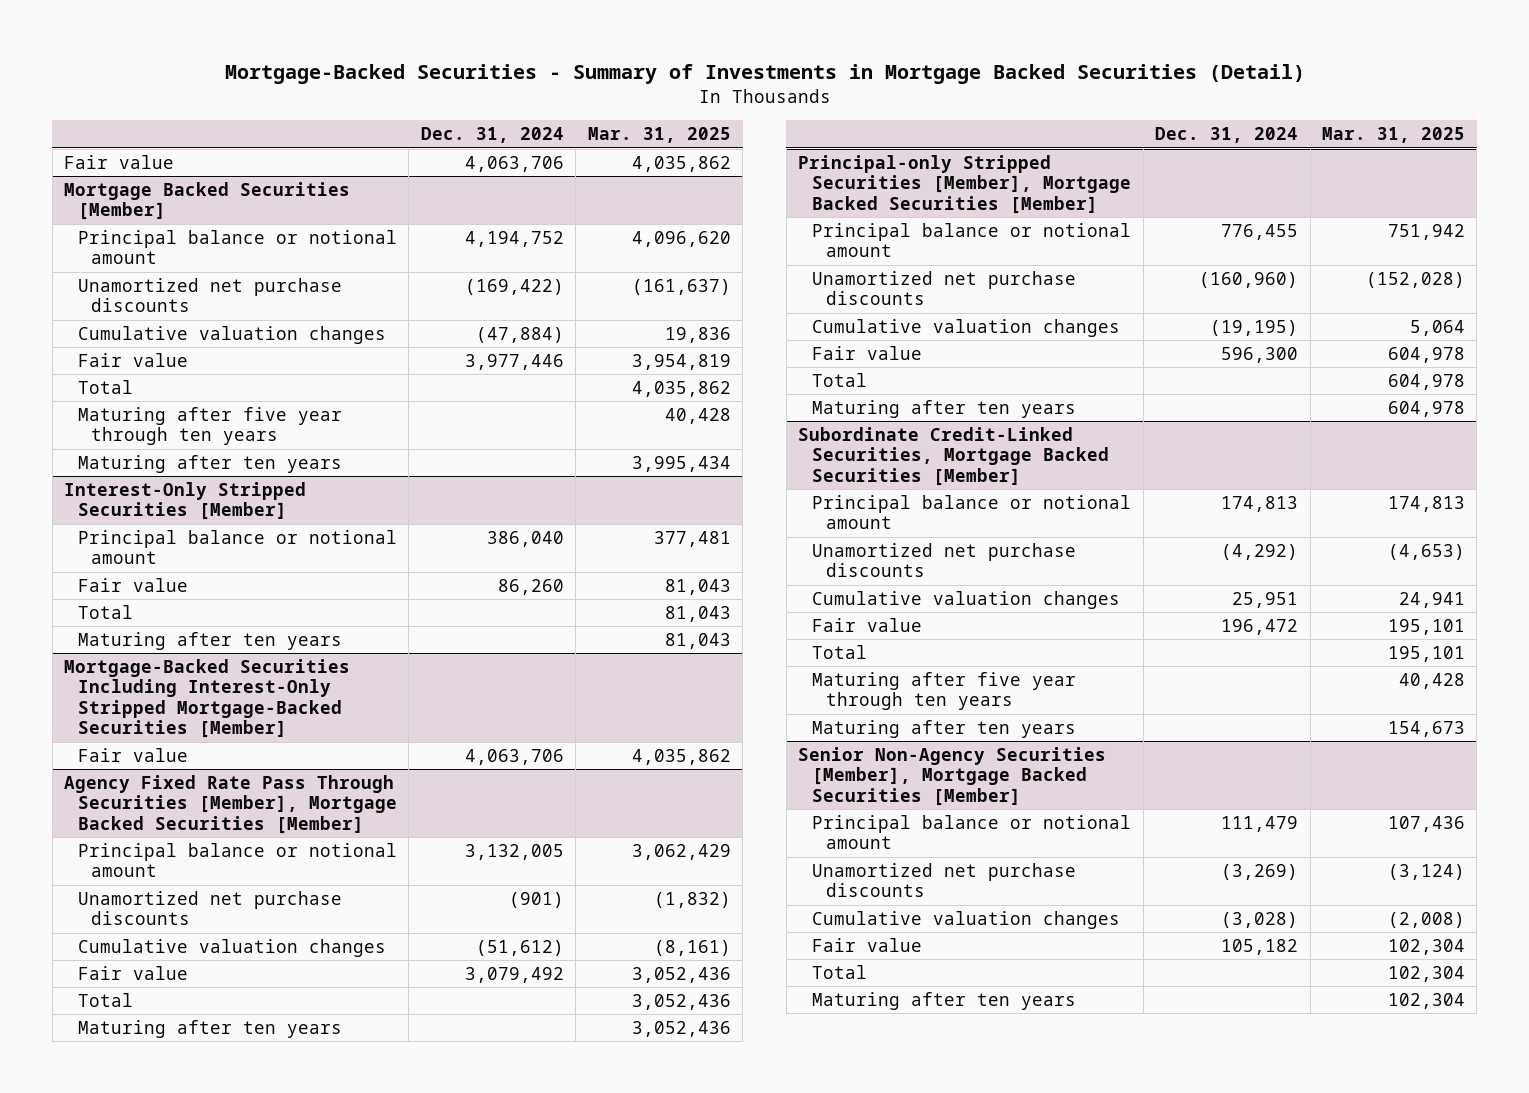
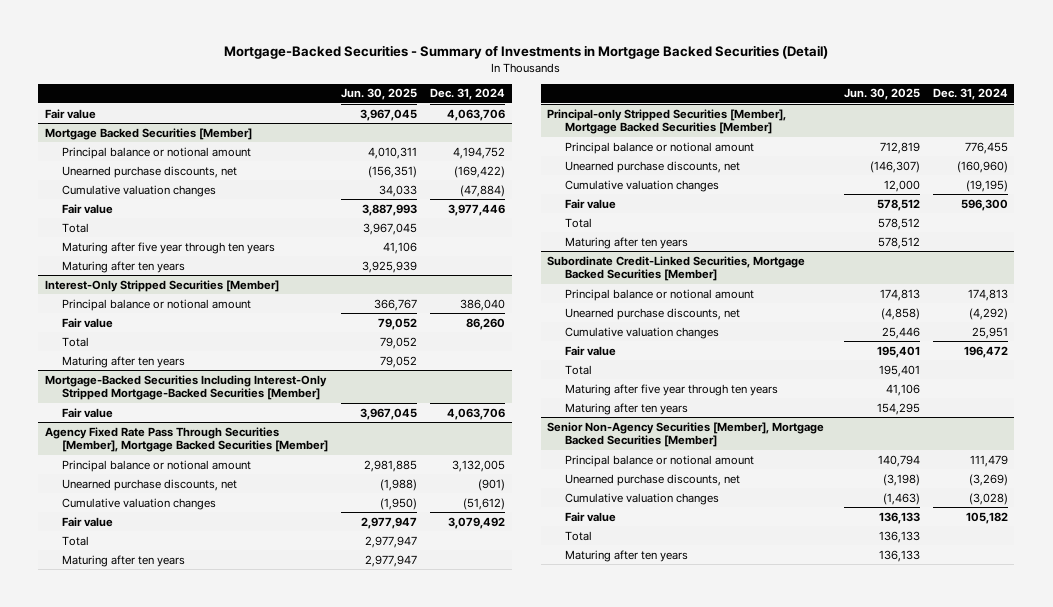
[587,127,731,144] Mar. 31, 2025 -> none
none -> [340,88,417,101] Jun. 30, 2025
[77,277,342,313] Unamortized net purchase discounts -> [61,165,237,178] Unearned purchase discounts, net
[77,890,342,926] Unamortized net purchase discounts -> [61,478,237,491] Unearned purchase discounts, net
[812,270,1077,306] Unamortized net purchase discounts -> [564,160,740,173] Unearned purchase discounts, net
[812,542,1077,578] Unamortized net purchase discounts -> [564,307,740,320] Unearned purchase discounts, net
[812,862,1077,898] Unamortized net purchase discounts -> [564,473,740,486] Unearned purchase discounts, net

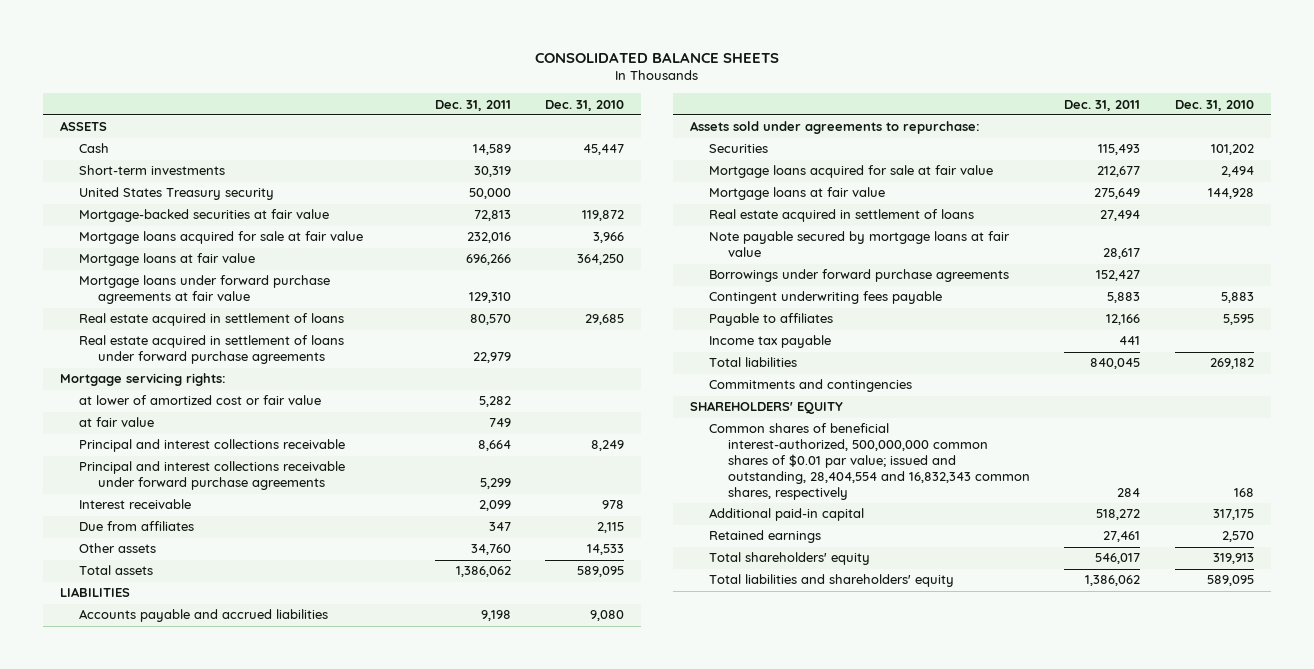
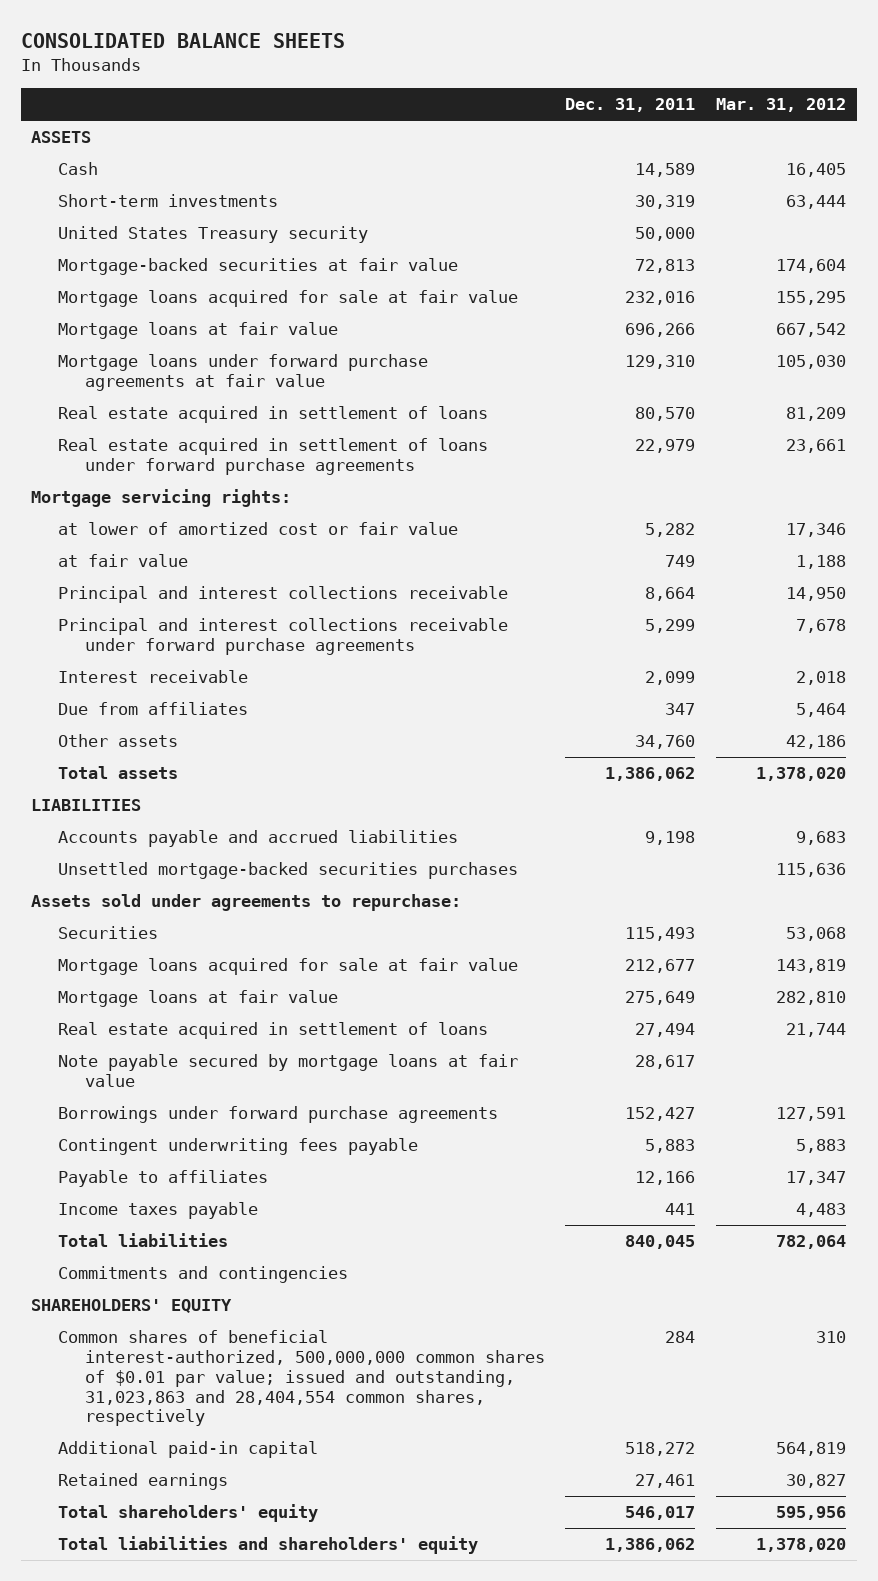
[544,99,624,111] Dec. 31, 2010 -> none
none -> [716,98,847,113] Mar. 31, 2012
none -> [58,862,519,880] Unsettled mortgage-backed securities purchases
[709,335,832,349] Income tax payable -> [58,1202,259,1220] Income taxes payable
[709,423,1031,500] Common shares of beneficial interest-authorized, 500,000,000 common shares of $0.01 par value; issued and outstanding, 28,404,554 and 16,832,343 common shares, respectively -> [58,1330,545,1427] Common shares of beneficial interest-authorized, 500,000,000 common shares of $0.01 par value; issued and outstanding, 31,023,863 and 28,404,554 common shares, respectively

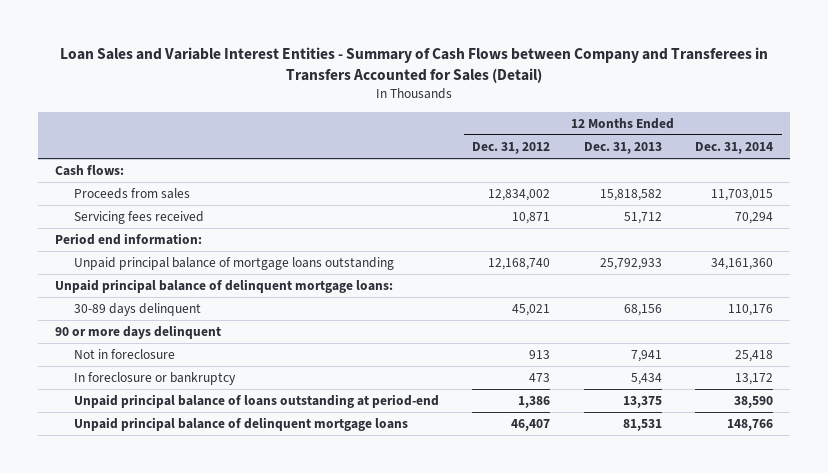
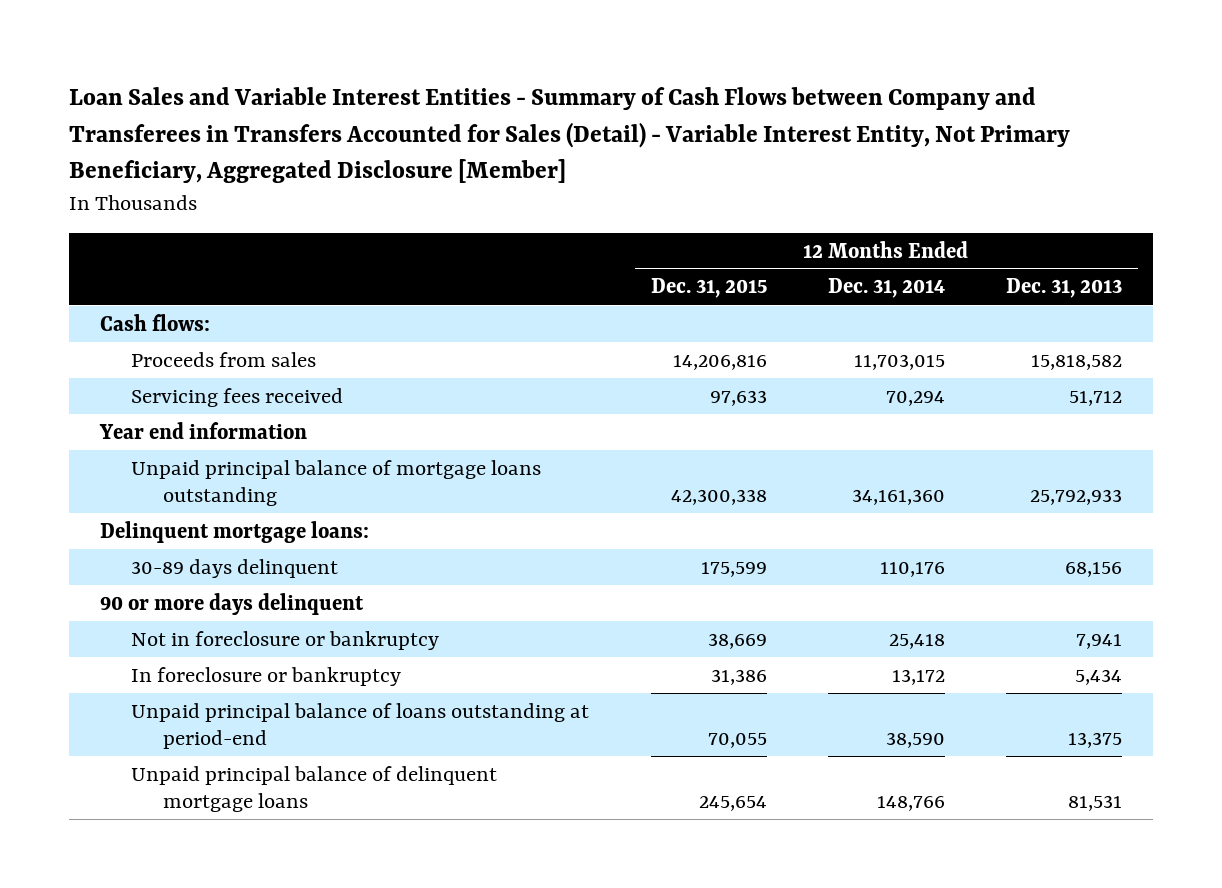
[60,47,769,83] Loan Sales and Variable Interest Entities - Summary of Cash Flows between Company and Transferees in Transfers Accounted for Sales (Detail) -> [69,87,1071,184] Loan Sales and Variable Interest Entities - Summary of Cash Flows between Company and Transferees in Transfers Accounted for Sales (Detail) - Variable Interest Entity, Not Primary Beneficiary, Aggregated Disclosure [Member]
[472,141,551,154] Dec. 31, 2012 -> none
none -> [650,278,767,299] Dec. 31, 2015
[54,233,202,246] Period end information: -> [98,421,307,439] Year end information
[54,279,393,294] Unpaid principal balance of delinquent mortgage loans: -> [99,520,369,543] Delinquent mortgage loans:
[73,349,175,360] Not in foreclosure -> [131,630,440,650] Not in foreclosure or bankruptcy

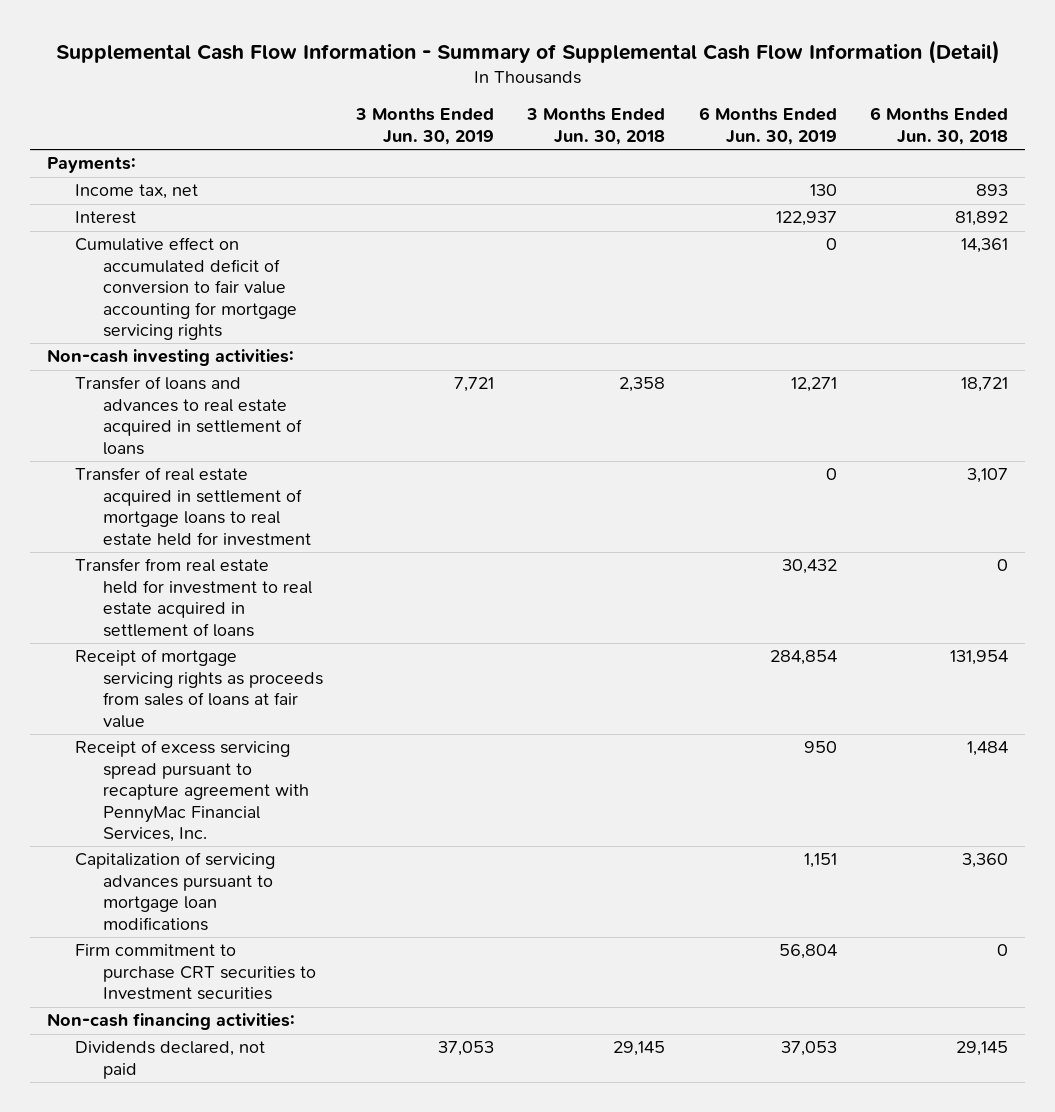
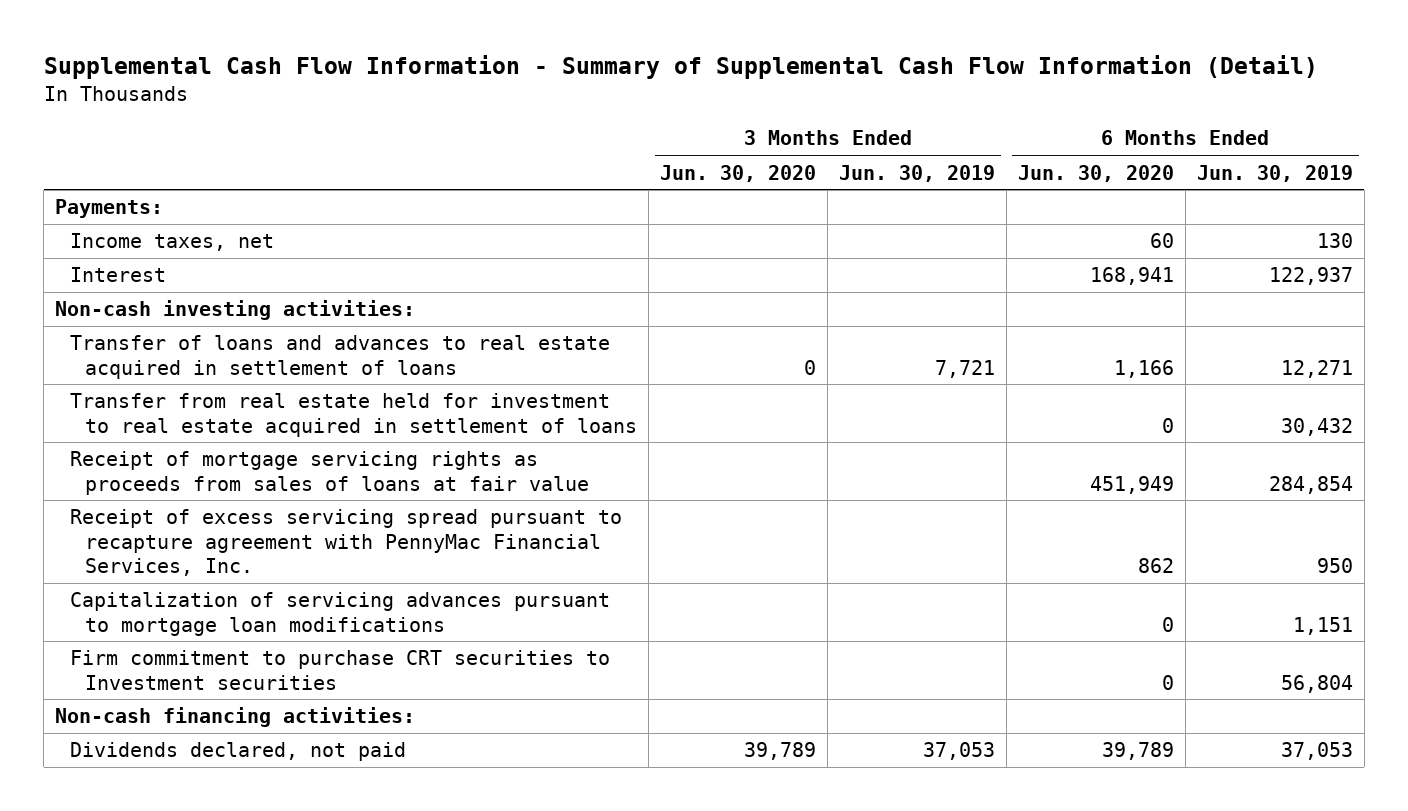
[526,108,666,145] 3 Months Ended Jun. 30, 2018 -> none
[869,107,1008,145] 6 Months Ended Jun. 30, 2018 -> none
none -> [660,164,817,182] Jun. 30, 2020
none -> [1018,164,1175,182] Jun. 30, 2020
[74,184,198,200] Income tax, net -> [70,233,275,252] Income taxes, net
[74,237,297,341] Cumulative effect on accumulated deficit of conversion to fair value accounting for mortgage servicing rights -> none
[74,467,311,546] Transfer of real estate acquired in settlement of mortgage loans to real estate held for investment -> none

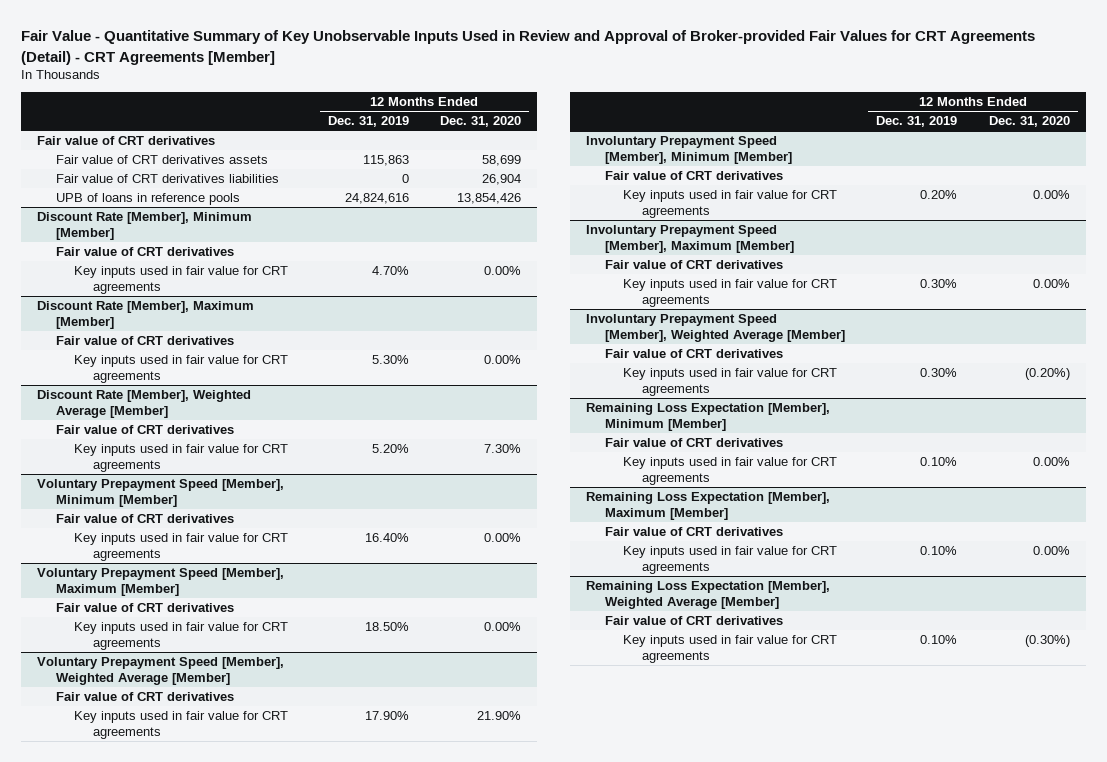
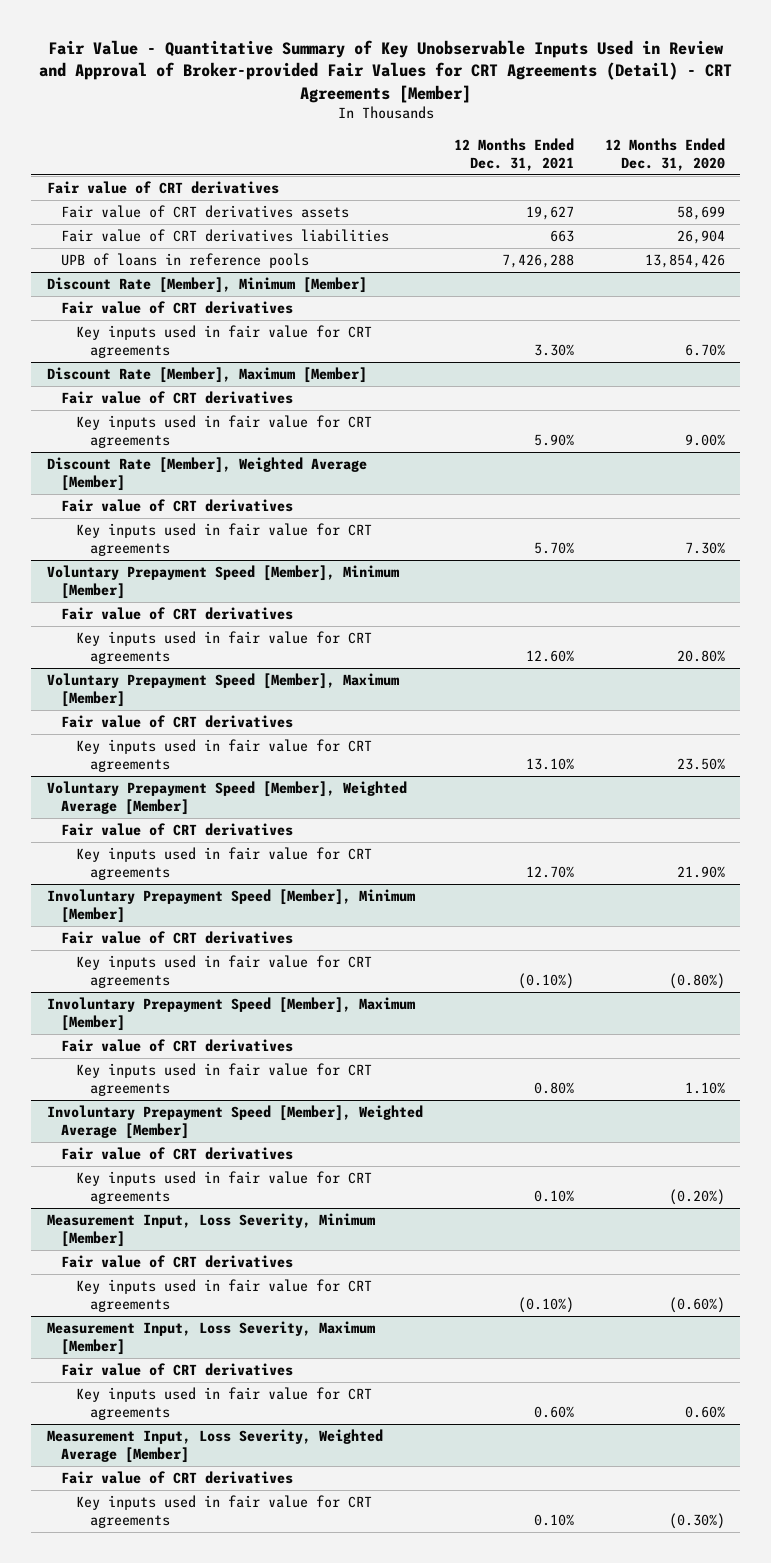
[327,116,409,128] Dec. 31, 2019 -> none
none -> [453,137,574,171] 12 Months Ended Dec. 31, 2021
[484,265,522,275] 0.00% -> [684,344,725,357] 6.70%
[484,354,522,364] 0.00% -> [684,434,725,447] 9.00%
[484,532,522,542] 0.00% -> [676,650,725,663] 20.80%
[484,621,522,631] 0.00% -> [676,758,725,771] 23.50%
[1033,189,1071,199] 0.00% -> [668,973,725,990] (0.80%)
[1033,278,1071,288] 0.00% -> [684,1082,725,1095] 1.10%
[585,402,830,431] Remaining Loss Expectation [Member], Minimum [Member] -> none
none -> [46,1212,376,1248] Measurement Input, Loss Severity, Minimum [Member]
[585,491,830,520] Remaining Loss Expectation [Member], Maximum [Member] -> none
[1033,456,1071,466] 0.00% -> [668,1297,725,1314] (0.60%)
none -> [46,1320,376,1356] Measurement Input, Loss Severity, Maximum [Member]
[585,580,830,609] Remaining Loss Expectation [Member], Weighted Average [Member] -> none
[1033,545,1071,555] 0.00% -> [684,1406,725,1419] 0.60%
none -> [46,1428,383,1464] Measurement Input, Loss Severity, Weighted Average [Member]

